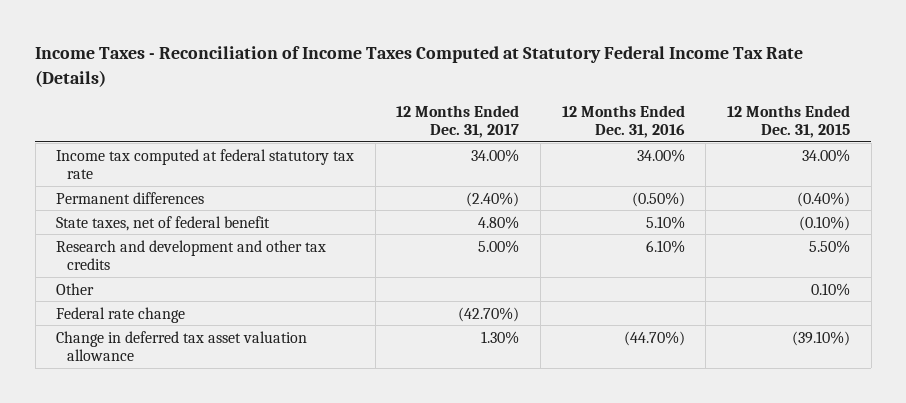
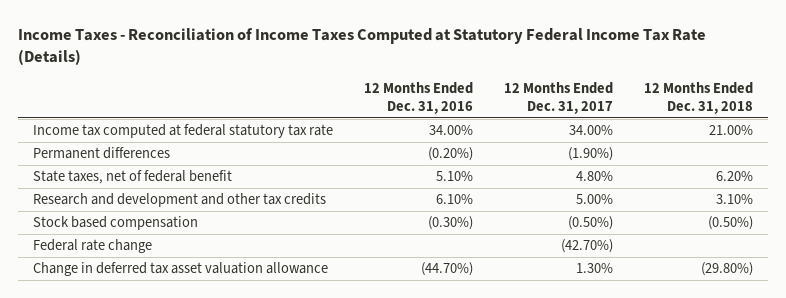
[726,104,850,138] 12 Months Ended Dec. 31, 2015 -> none
none -> [643,81,753,115] 12 Months Ended Dec. 31, 2018
[466,191,520,207] (2.40%) -> [568,147,614,162] (1.90%)
[631,191,685,207] (0.50%) -> [428,147,474,162] (0.20%)
[56,282,95,295] Other -> none
none -> [33,216,199,231] Stock based compensation

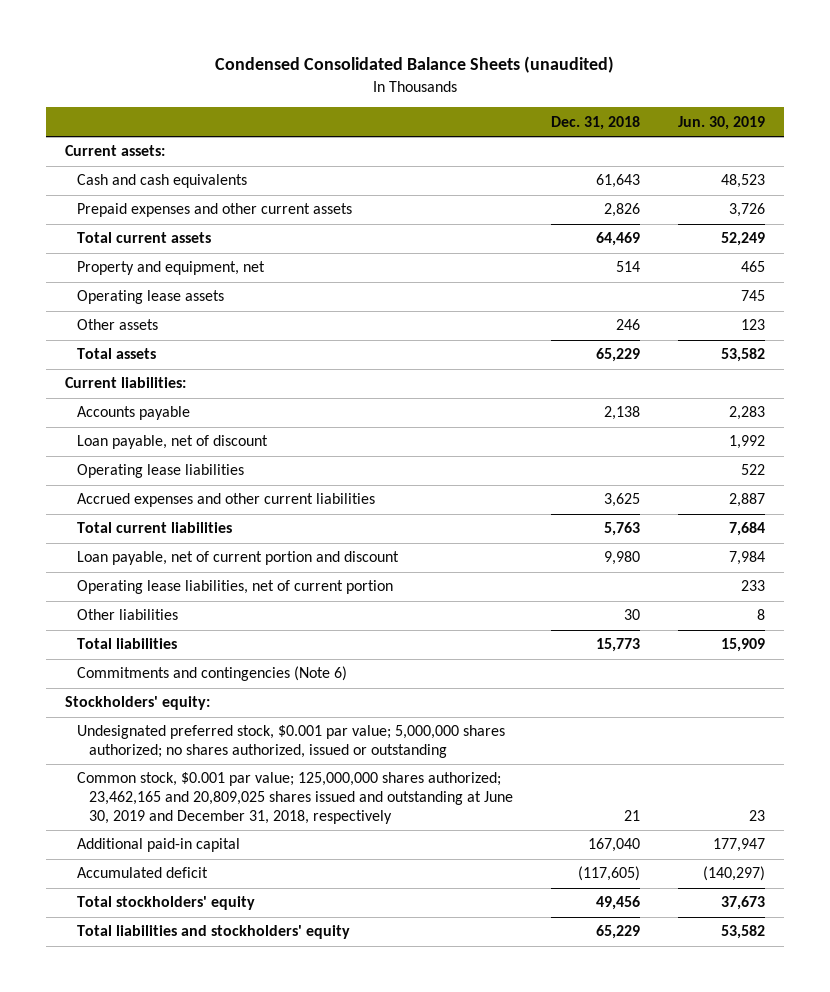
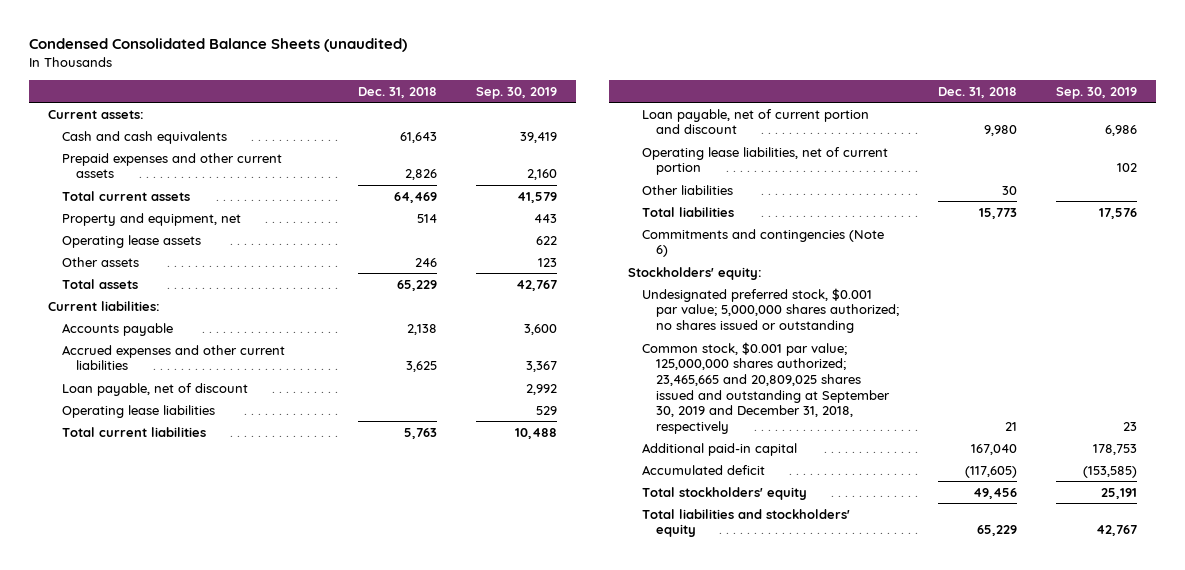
[678,115,766,130] Jun. 30, 2019 -> none
none -> [475,86,557,99] Sep. 30, 2019
[76,493,375,508] Accrued expenses and other current liabilities -> [62,344,286,371] Accrued expenses and other current liabilities
[76,725,505,759] Undesignated preferred stock, $0.001 par value; 5,000,000 shares authorized; no shares authorized, issued or outstanding -> [642,287,899,334] Undesignated preferred stock, $0.001 par value; 5,000,000 shares authorized; no shares issued or outstanding
[76,772,513,825] Common stock, $0.001 par value; 125,000,000 shares authorized; 23,462,165 and 20,809,025 shares issued and outstanding at June 30, 2019 and December 31, 2018, respectively -> [642,341,890,434] Common stock, $0.001 par value; 125,000,000 shares authorized; 23,465,665 and 20,809,025 shares issued and outstanding at September 30, 2019 and December 31, 2018, respectively

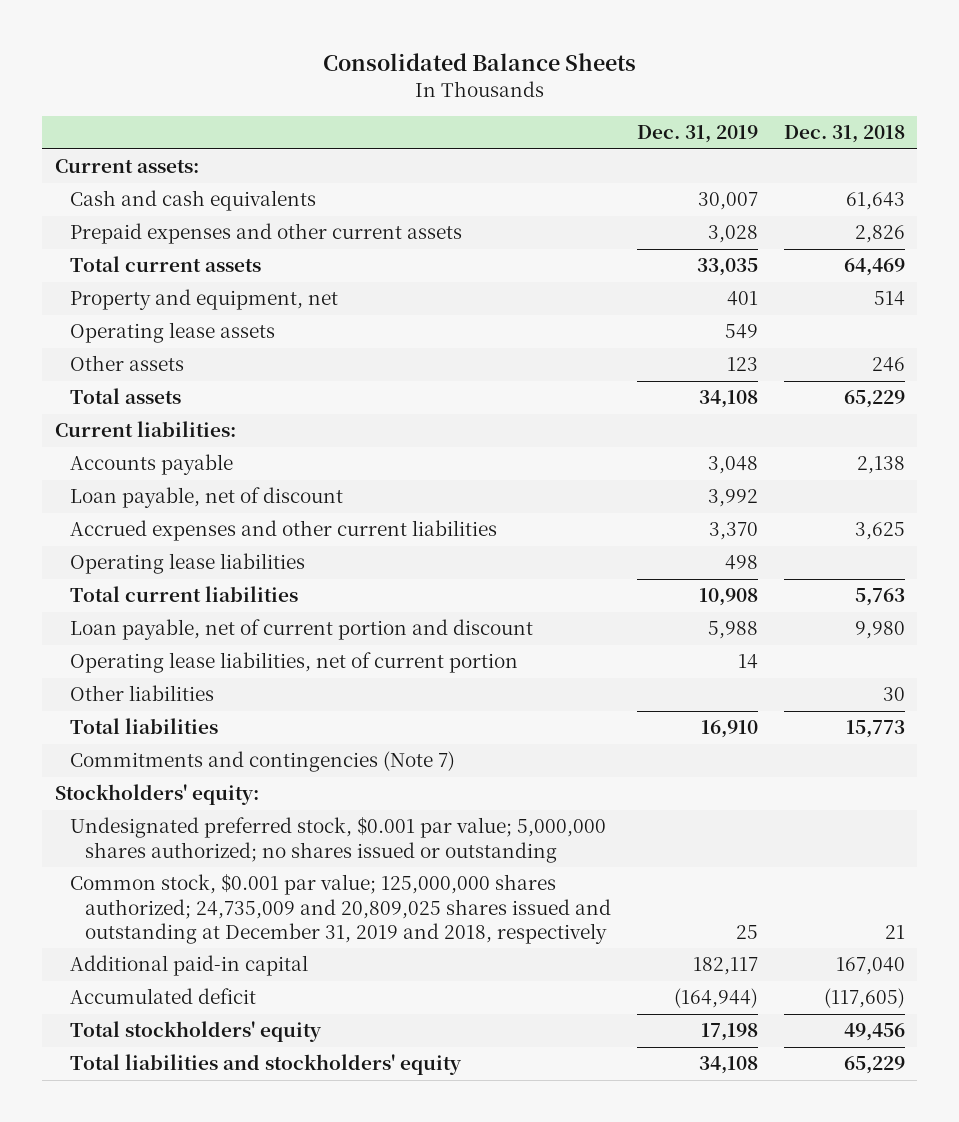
[28,38,407,53] Condensed Consolidated Balance Sheets (unaudited) -> [322,53,636,72] Consolidated Balance Sheets
[475,86,557,99] Sep. 30, 2019 -> none
none -> [636,125,758,144] Dec. 31, 2019
[62,344,286,371] Accrued expenses and other current liabilities -> [69,520,497,542] Accrued expenses and other current liabilities
[642,228,885,258] Commitments and contingencies (Note 6) -> [69,751,455,773] Commitments and contingencies (Note 7)
[642,341,890,434] Common stock, $0.001 par value; 125,000,000 shares authorized; 23,465,665 and 20,809,025 shares issued and outstanding at September 30, 2019 and December 31, 2018, respectively -> [69,874,612,944] Common stock, $0.001 par value; 125,000,000 shares authorized; 24,735,009 and 20,809,025 shares issued and outstanding at December 31, 2019 and 2018, respectively

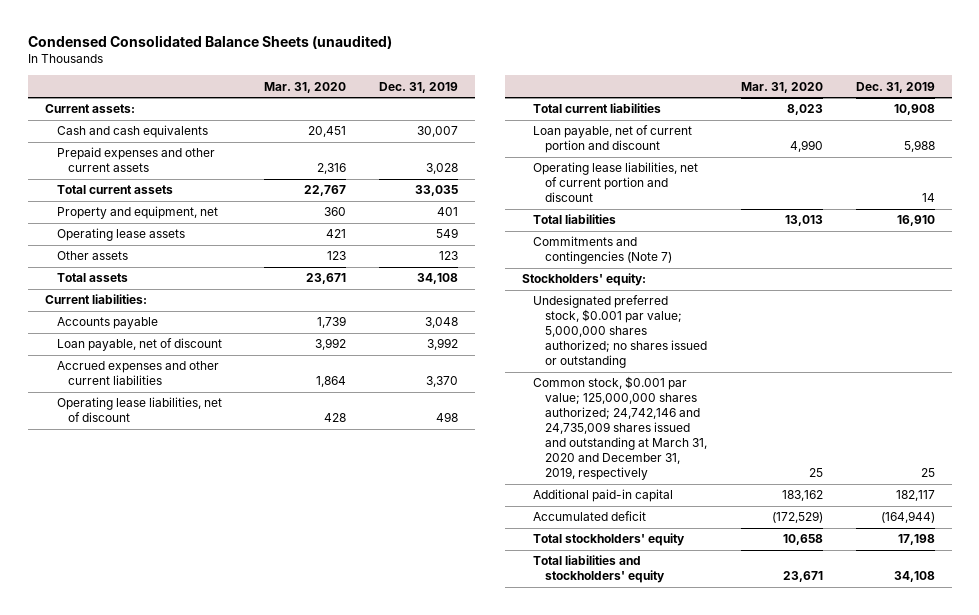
[322,53,636,72] Consolidated Balance Sheets -> [27,34,392,49] Condensed Consolidated Balance Sheets (unaudited)
[783,125,905,144] Dec. 31, 2018 -> none
none -> [263,81,346,93] Mar. 31, 2020
[69,553,305,575] Operating lease liabilities -> [56,397,222,423] Operating lease liabilities, net of discount
[69,685,214,702] Other liabilities -> none
[69,652,518,674] Operating lease liabilities, net of current portion -> [533,162,699,203] Operating lease liabilities, net of current portion and discount
[69,874,612,944] Common stock, $0.001 par value; 125,000,000 shares authorized; 24,735,009 and 20,809,025 shares issued and outstanding at December 31, 2019 and 2018, respectively -> [533,376,708,481] Common stock, $0.001 par value; 125,000,000 shares authorized; 24,742,146 and 24,735,009 shares issued and outstanding at March 31, 2020 and December 31, 2019, respectively

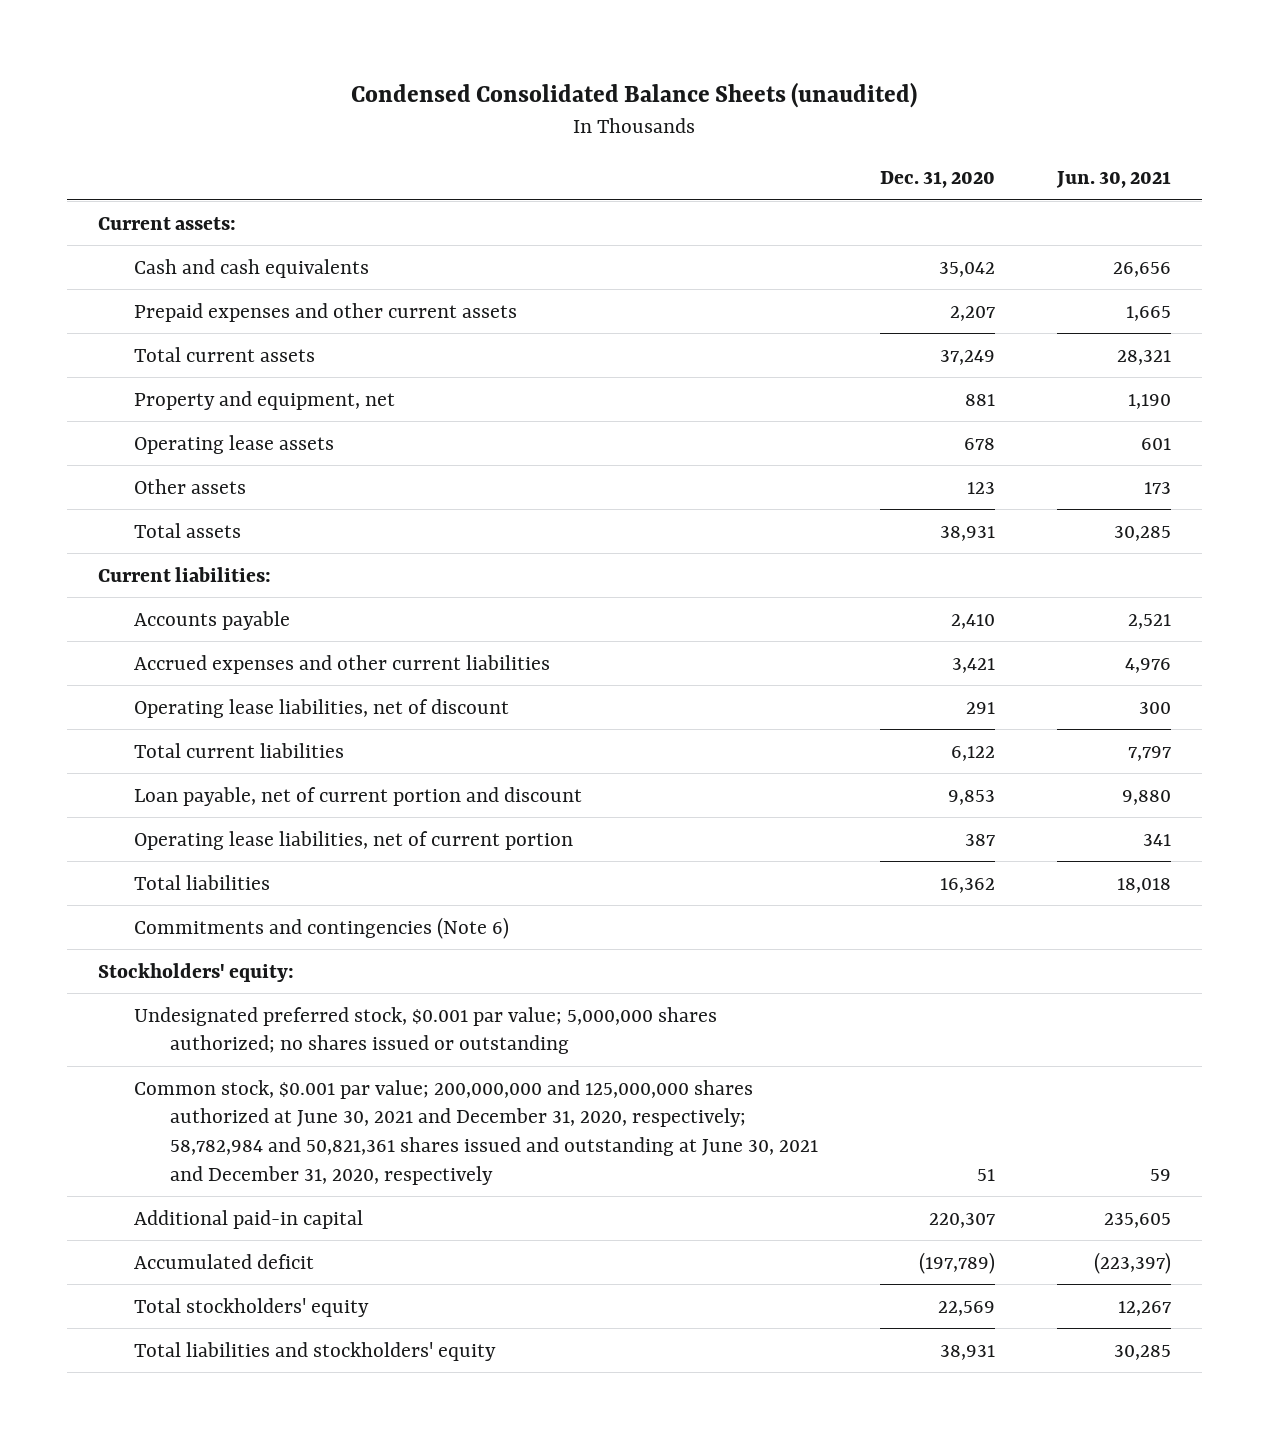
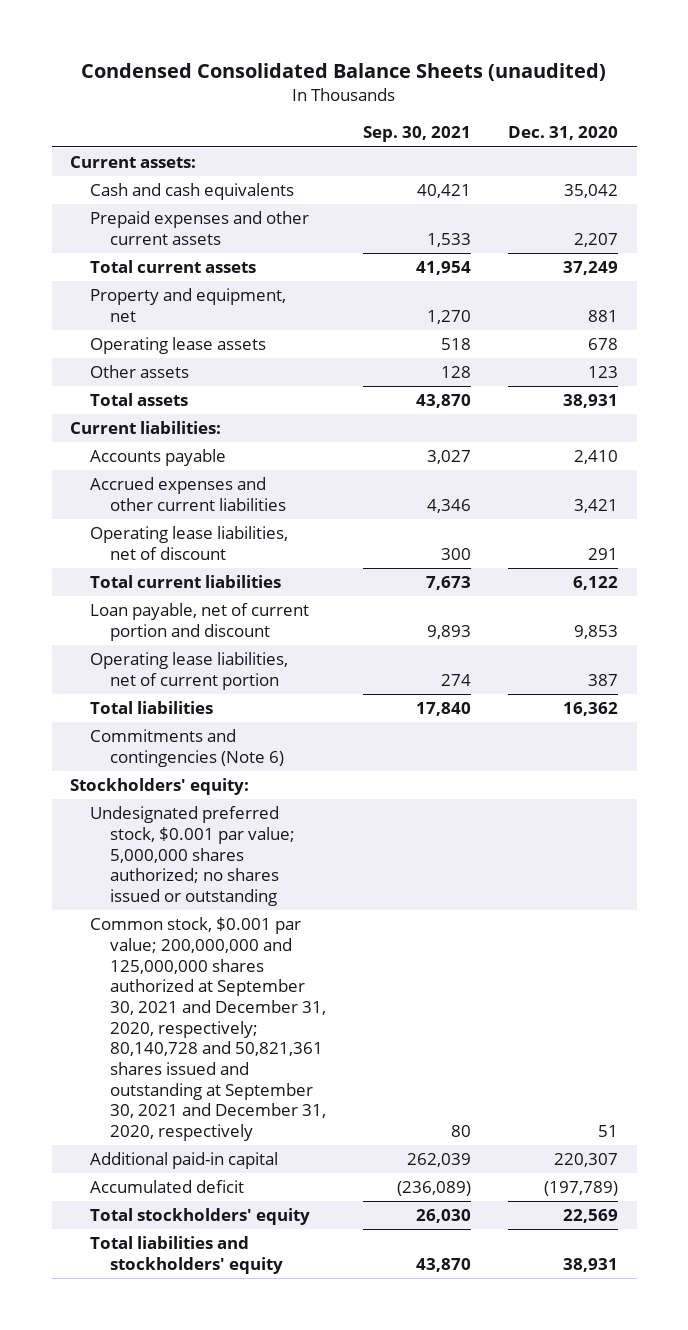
[1055,171,1171,189] Jun. 30, 2021 -> none
none -> [362,126,471,143] Sep. 30, 2021
[133,1079,818,1185] Common stock, $0.001 par value; 200,000,000 and 125,000,000 shares authorized at June 30, 2021 and December 31, 2020, respectively; 58,782,984 and 50,821,361 shares issued and outstanding at June 30, 2021 and December 31, 2020, respectively -> [90,917,326,1142] Common stock, $0.001 par value; 200,000,000 and 125,000,000 shares authorized at September 30, 2021 and December 31, 2020, respectively; 80,140,728 and 50,821,361 shares issued and outstanding at September 30, 2021 and December 31, 2020, respectively

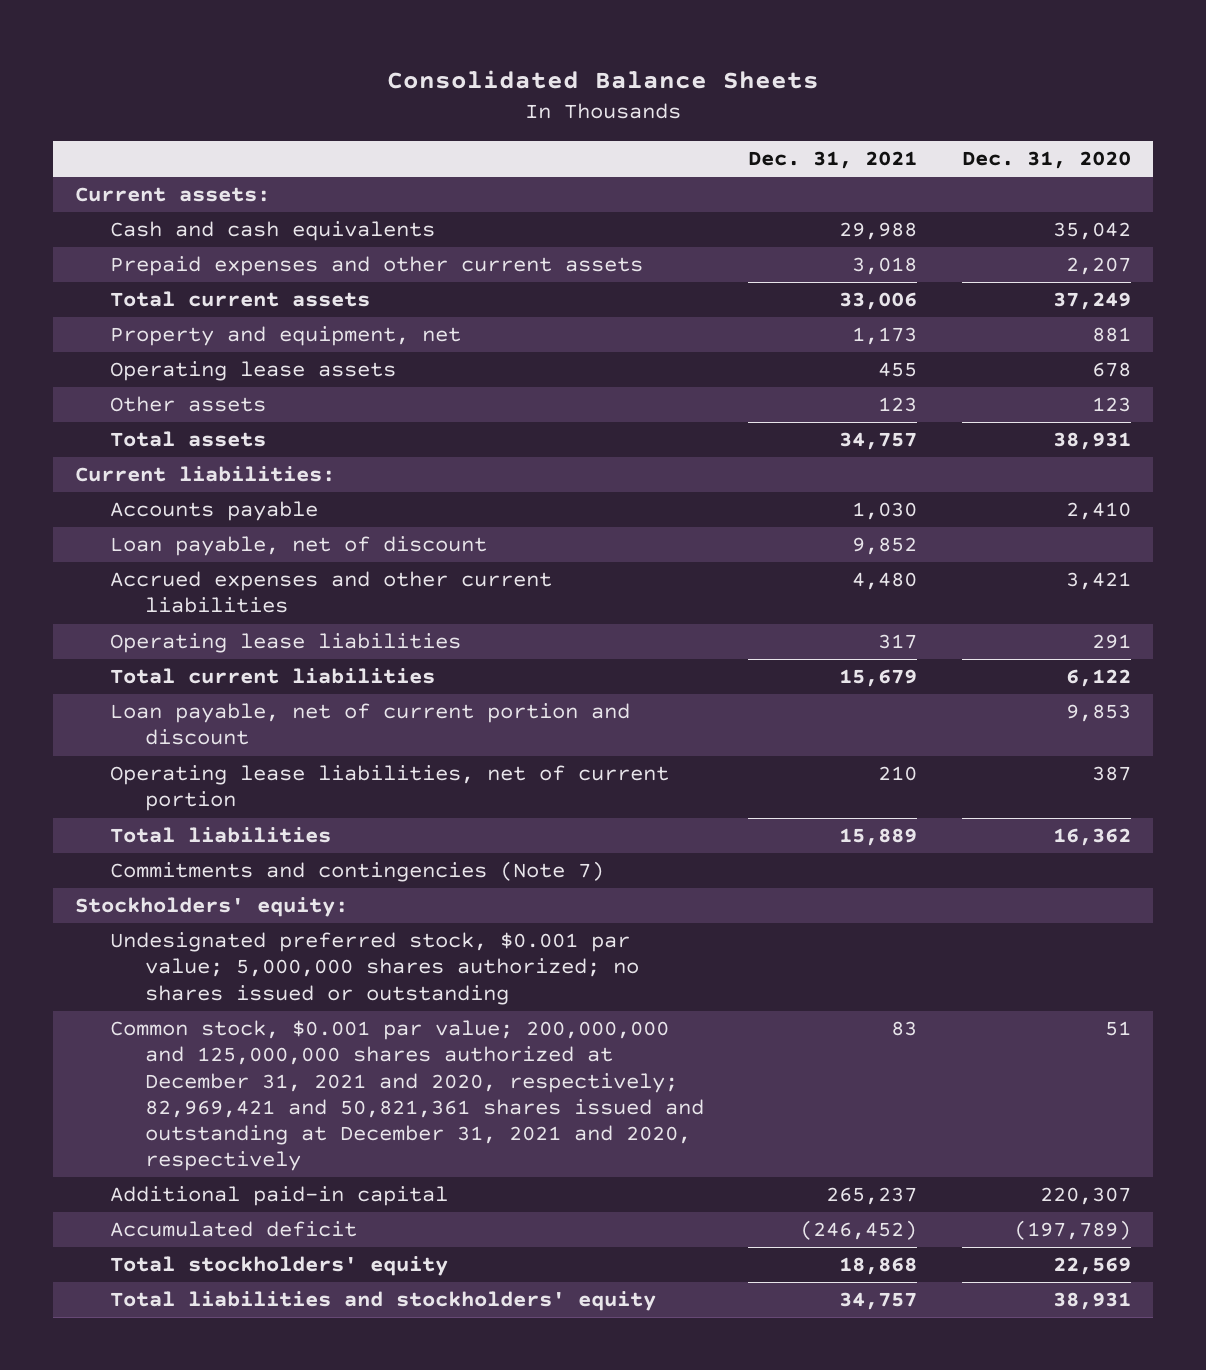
[81,63,607,82] Condensed Consolidated Balance Sheets (unaudited) -> [387,69,820,89] Consolidated Balance Sheets
[362,126,471,143] Sep. 30, 2021 -> none
none -> [748,151,918,170] Dec. 31, 2021
none -> [110,536,488,557] Loan payable, net of discount
[90,526,289,560] Operating lease liabilities, net of discount -> [110,633,462,654] Operating lease liabilities
[90,729,284,767] Commitments and contingencies (Note 6) -> [110,861,605,883] Commitments and contingencies (Note 7)
[90,917,326,1142] Common stock, $0.001 par value; 200,000,000 and 125,000,000 shares authorized at September 30, 2021 and December 31, 2020, respectively; 80,140,728 and 50,821,361 shares issued and outstanding at September 30, 2021 and December 31, 2020, respectively -> [110,1020,704,1171] Common stock, $0.001 par value; 200,000,000 and 125,000,000 shares authorized at December 31, 2021 and 2020, respectively; 82,969,421 and 50,821,361 shares issued and outstanding at December 31, 2021 and 2020, respectively

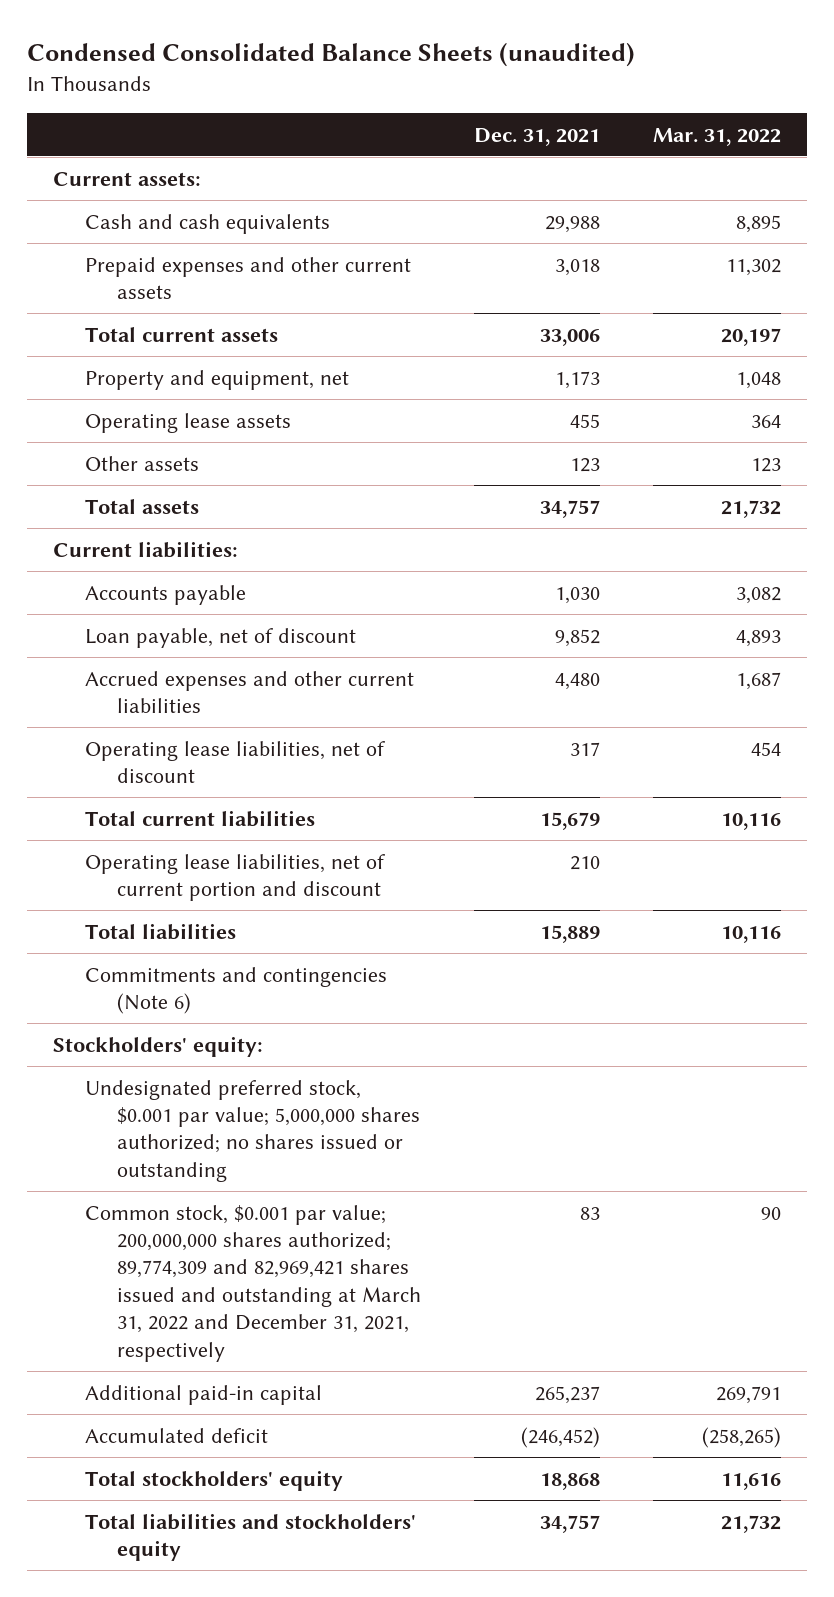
[387,69,820,89] Consolidated Balance Sheets -> [26,42,635,68] Condensed Consolidated Balance Sheets (unaudited)
[962,151,1132,170] Dec. 31, 2020 -> none
none -> [652,127,781,146] Mar. 31, 2022
[110,633,462,654] Operating lease liabilities -> [85,740,386,783] Operating lease liabilities, net of discount
[110,703,631,746] Loan payable, net of current portion and discount -> none
[110,765,670,812] Operating lease liabilities, net of current portion -> [85,853,386,901] Operating lease liabilities, net of current portion and discount
[110,861,605,883] Commitments and contingencies (Note 7) -> [85,966,388,1014] Commitments and contingencies (Note 6)
[110,1020,704,1171] Common stock, $0.001 par value; 200,000,000 and 125,000,000 shares authorized at December 31, 2021 and 2020, respectively; 82,969,421 and 50,821,361 shares issued and outstanding at December 31, 2021 and 2020, respectively -> [85,1204,422,1362] Common stock, $0.001 par value; 200,000,000 shares authorized; 89,774,309 and 82,969,421 shares issued and outstanding at March 31, 2022 and December 31, 2021, respectively

